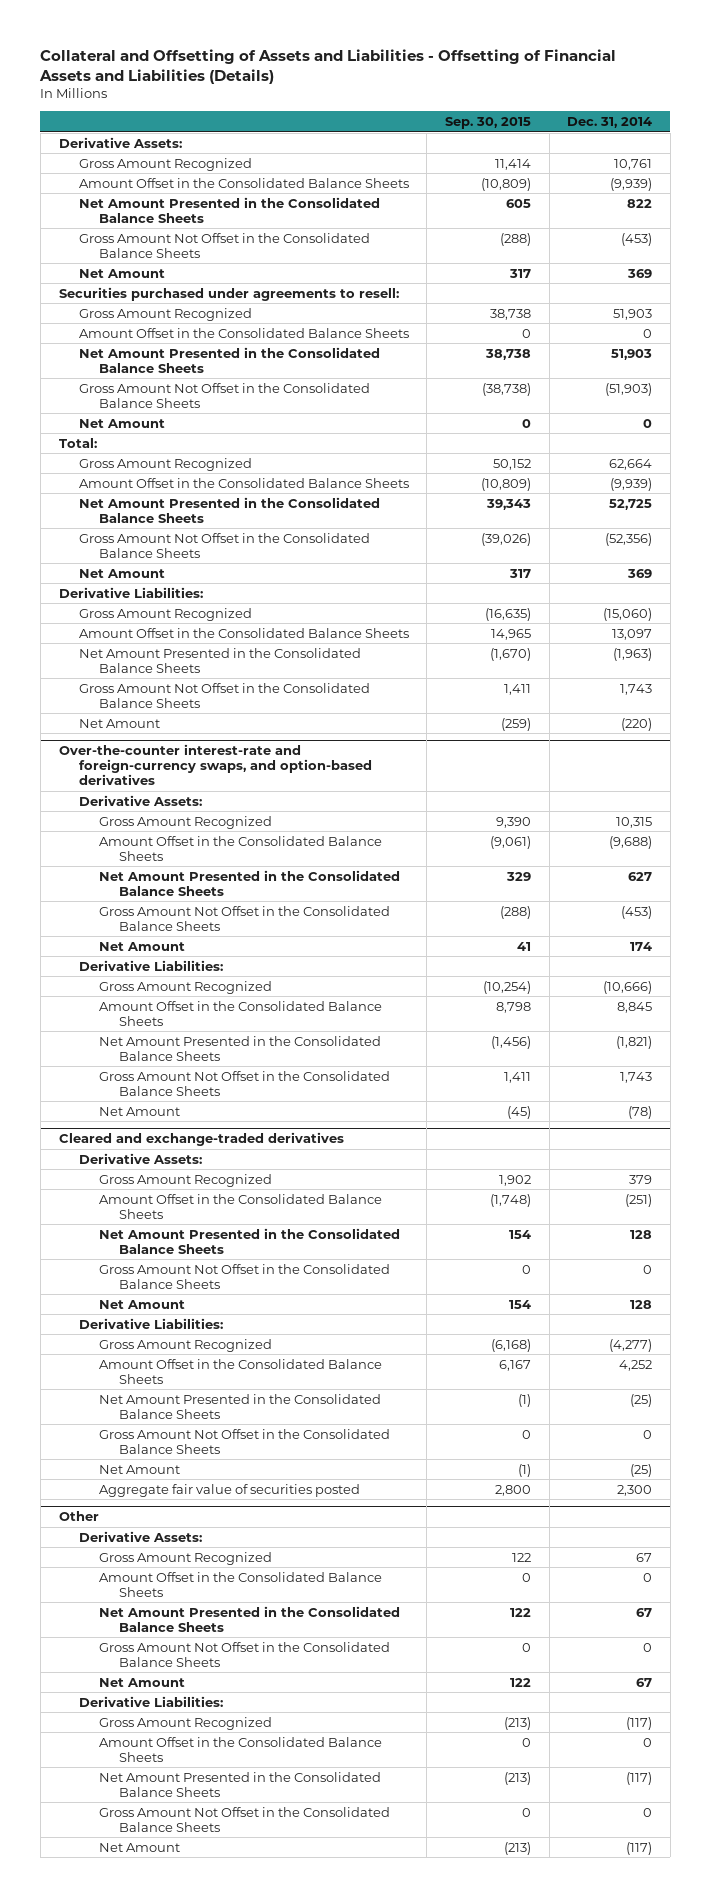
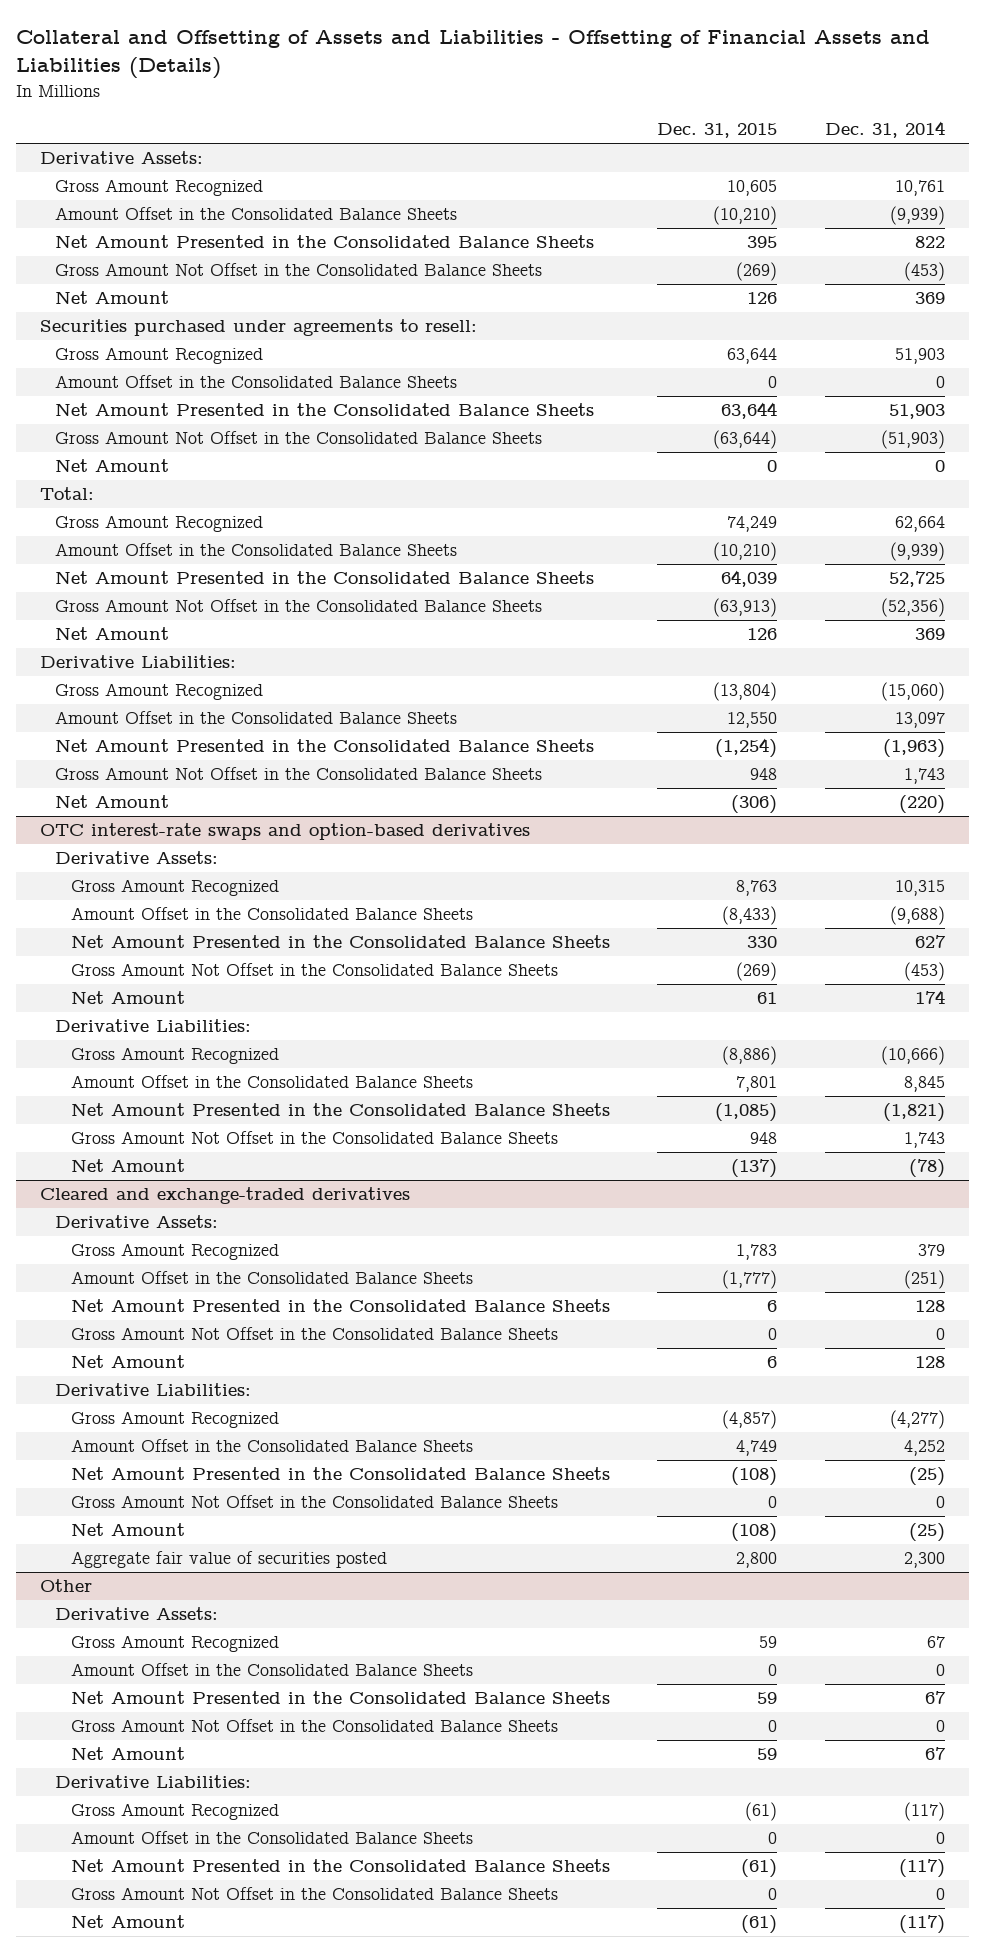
[444,117,531,130] Sep. 30, 2015 -> none
none -> [657,123,778,139] Dec. 31, 2015
[58,744,372,786] Over-the-counter interest-rate and foreign-currency swaps, and option-based derivatives -> [39,823,530,841] OTC interest-rate swaps and option-based derivatives

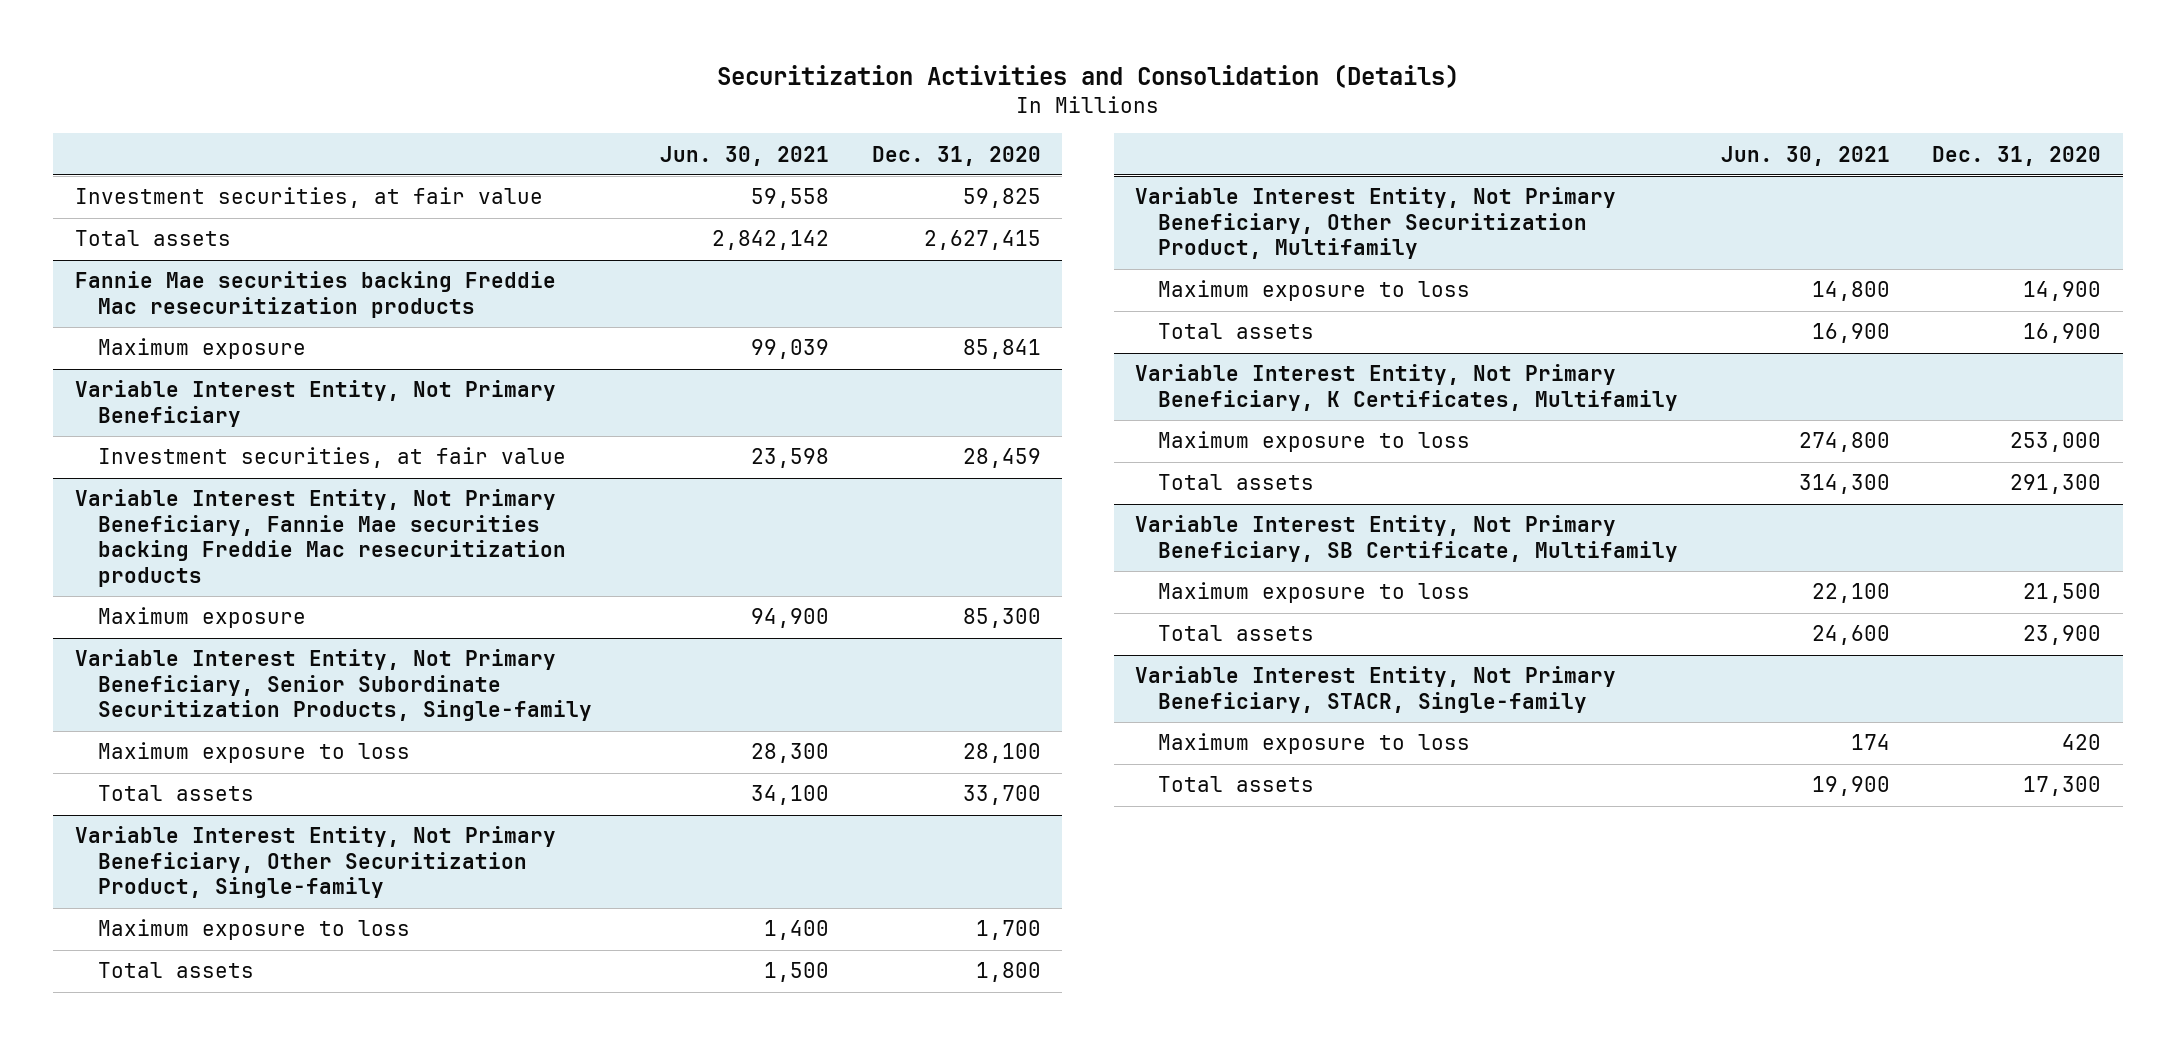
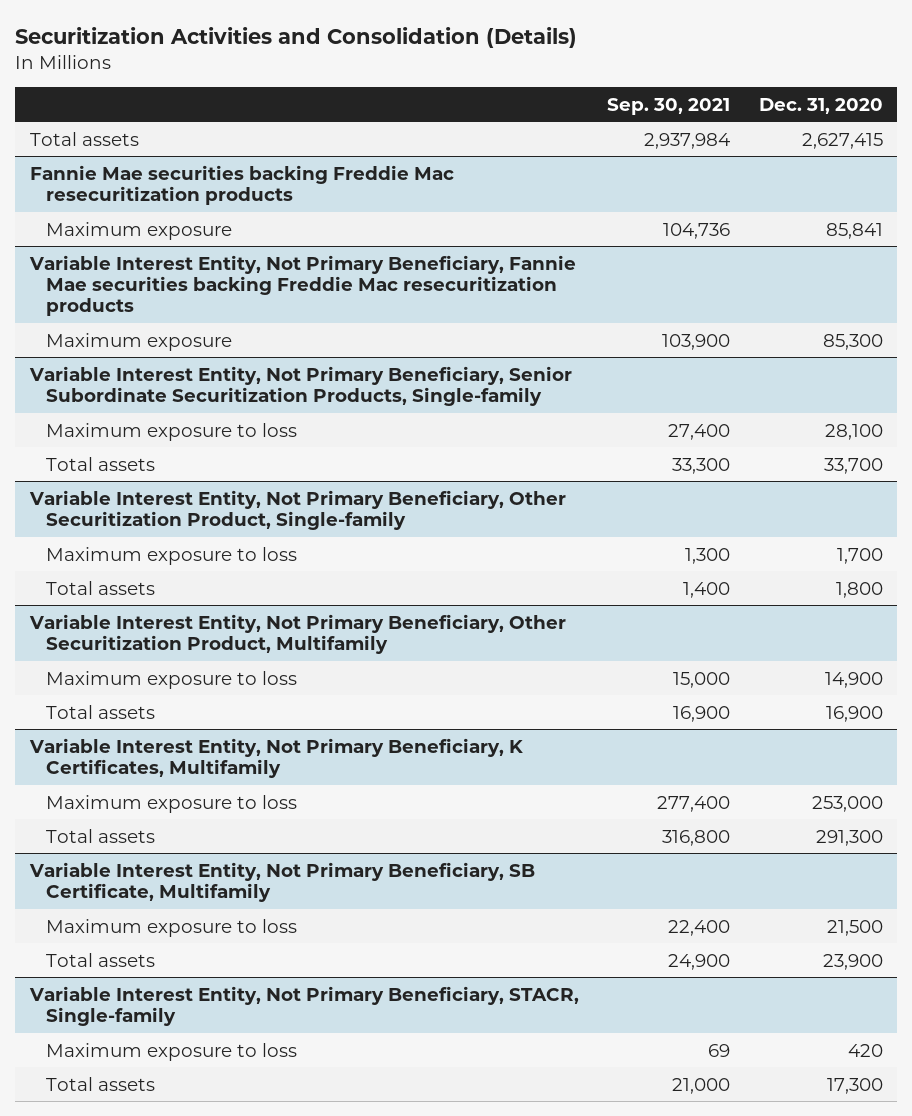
[660,145,830,166] Jun. 30, 2021 -> none
none -> [607,97,731,115] Sep. 30, 2021
[74,187,543,209] Investment securities, at fair value -> none
[74,380,556,427] Variable Interest Entity, Not Primary Beneficiary -> none
[97,447,566,469] Investment securities, at fair value -> none

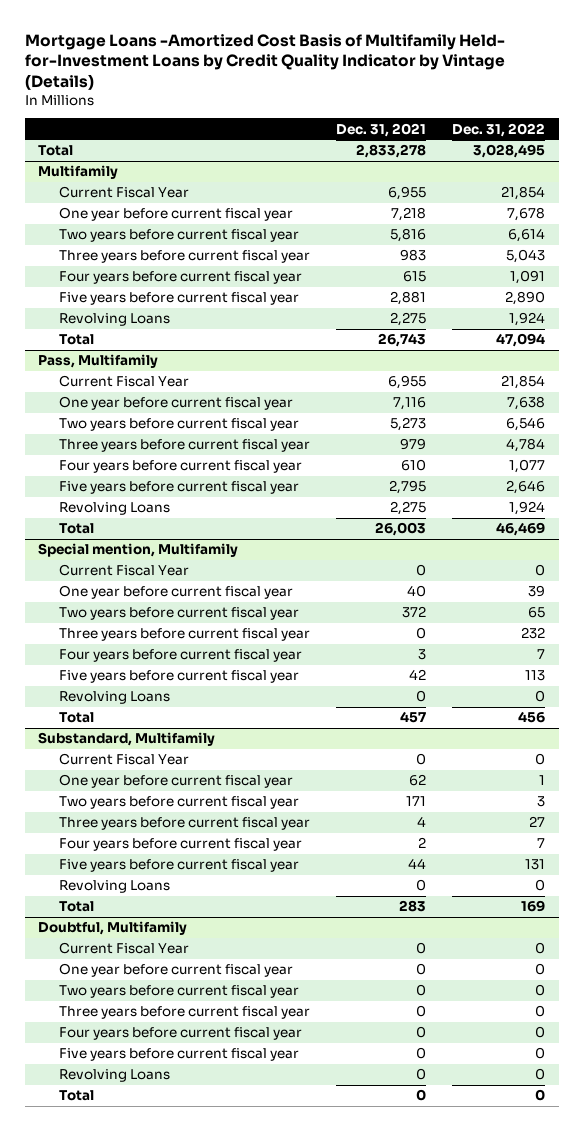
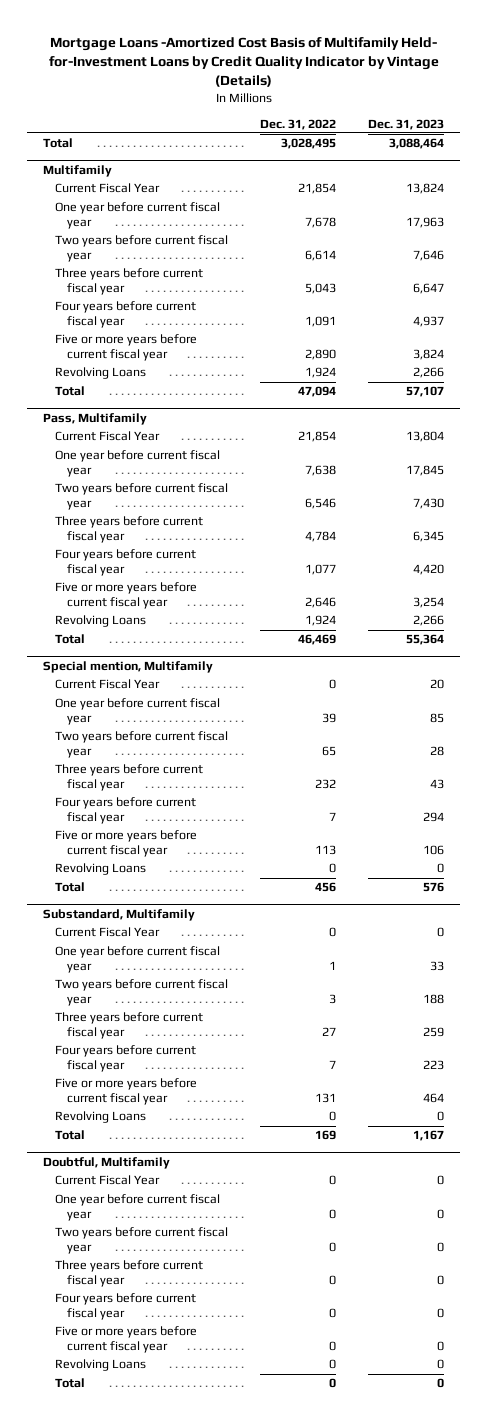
[336,122,427,137] Dec. 31, 2021 -> none
none -> [367,118,444,130] Dec. 31, 2023
[58,292,299,306] Five years before current fiscal year -> [55,334,198,361] Five or more years before current fiscal year
[58,481,299,495] Five years before current fiscal year -> [55,582,198,609] Five or more years before current fiscal year
[58,670,299,684] Five years before current fiscal year -> [55,830,198,857] Five or more years before current fiscal year
[58,859,299,873] Five years before current fiscal year -> [55,1078,198,1105] Five or more years before current fiscal year
[58,1048,299,1062] Five years before current fiscal year -> [55,1326,198,1353] Five or more years before current fiscal year

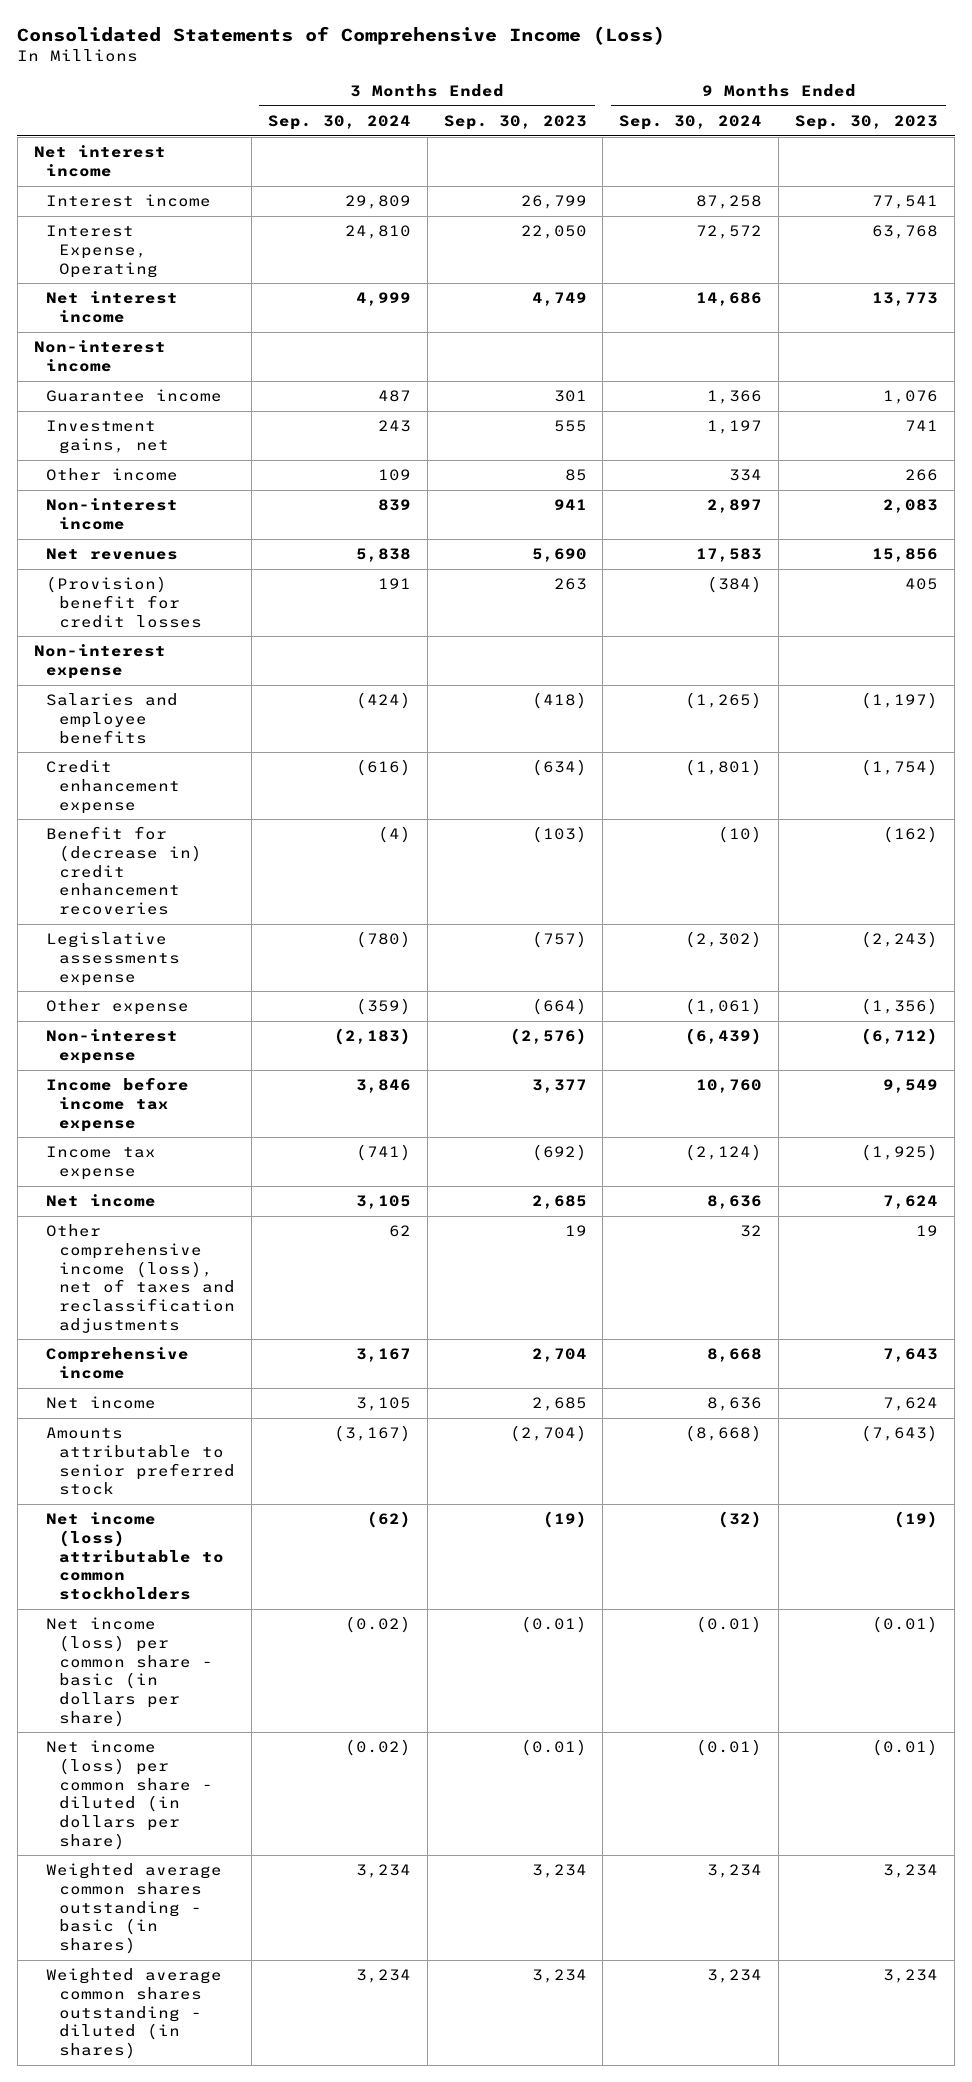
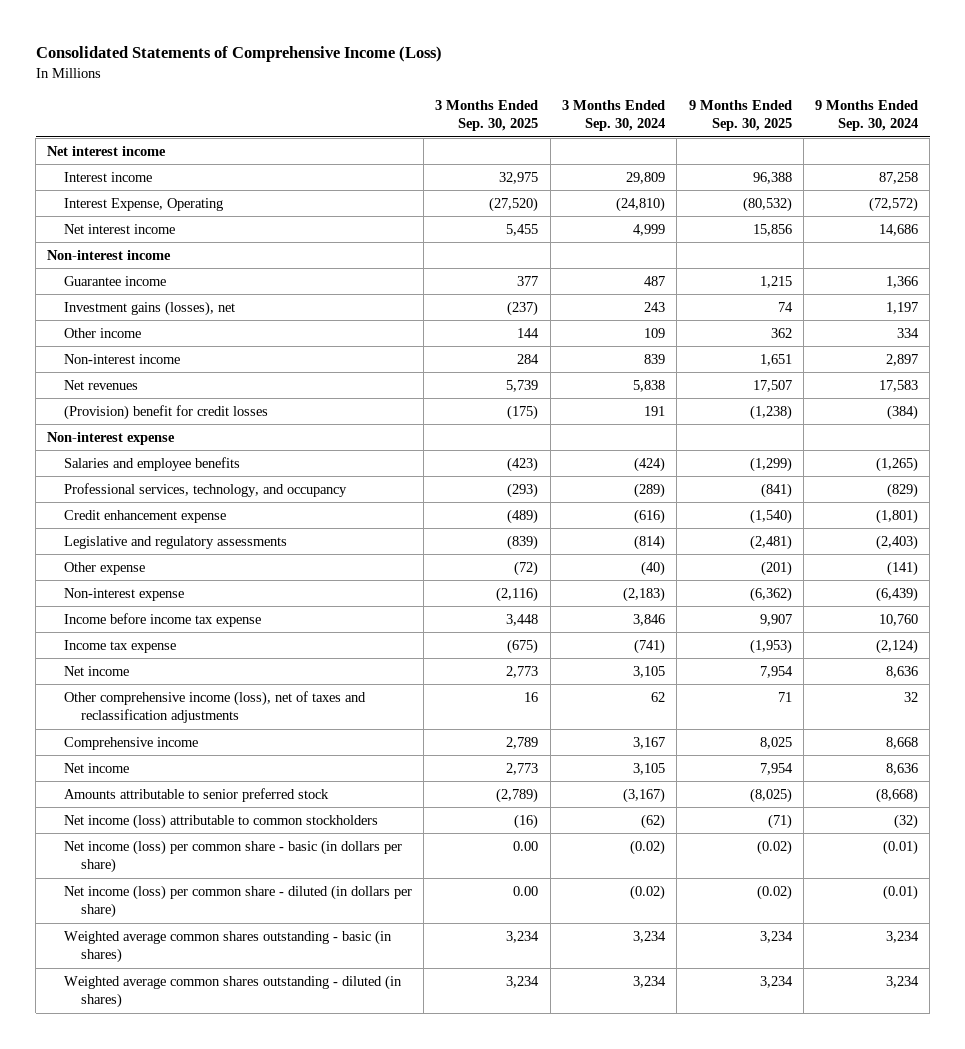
[443,115,587,131] Sep. 30, 2023 -> none
[795,115,939,131] Sep. 30, 2023 -> none
none -> [435,100,539,132] 3 Months Ended Sep. 30, 2025
none -> [688,100,792,132] 9 Months Ended Sep. 30, 2025
[344,225,411,240] 24,810 -> [615,196,665,212] (24,810)
[696,225,763,240] 72,572 -> [869,196,919,212] (72,572)
[46,420,169,454] Investment gains, net -> [63,300,235,316] Investment gains (losses), net
none -> [63,482,347,497] Professional services, technology, and occupancy
[46,826,202,916] Benefit for (decrease in) credit enhancement recoveries -> none
[46,932,180,986] Legislative assessments expense -> [63,535,287,549] Legislative and regulatory assessments
[355,931,411,949] (780) -> [633,534,665,550] (814)
[685,931,763,949] (2,302) -> [876,534,919,550] (2,403)
[355,998,411,1016] (359) -> [640,560,665,576] (40)
[685,998,763,1016] (1,061) -> [887,560,919,576] (141)

